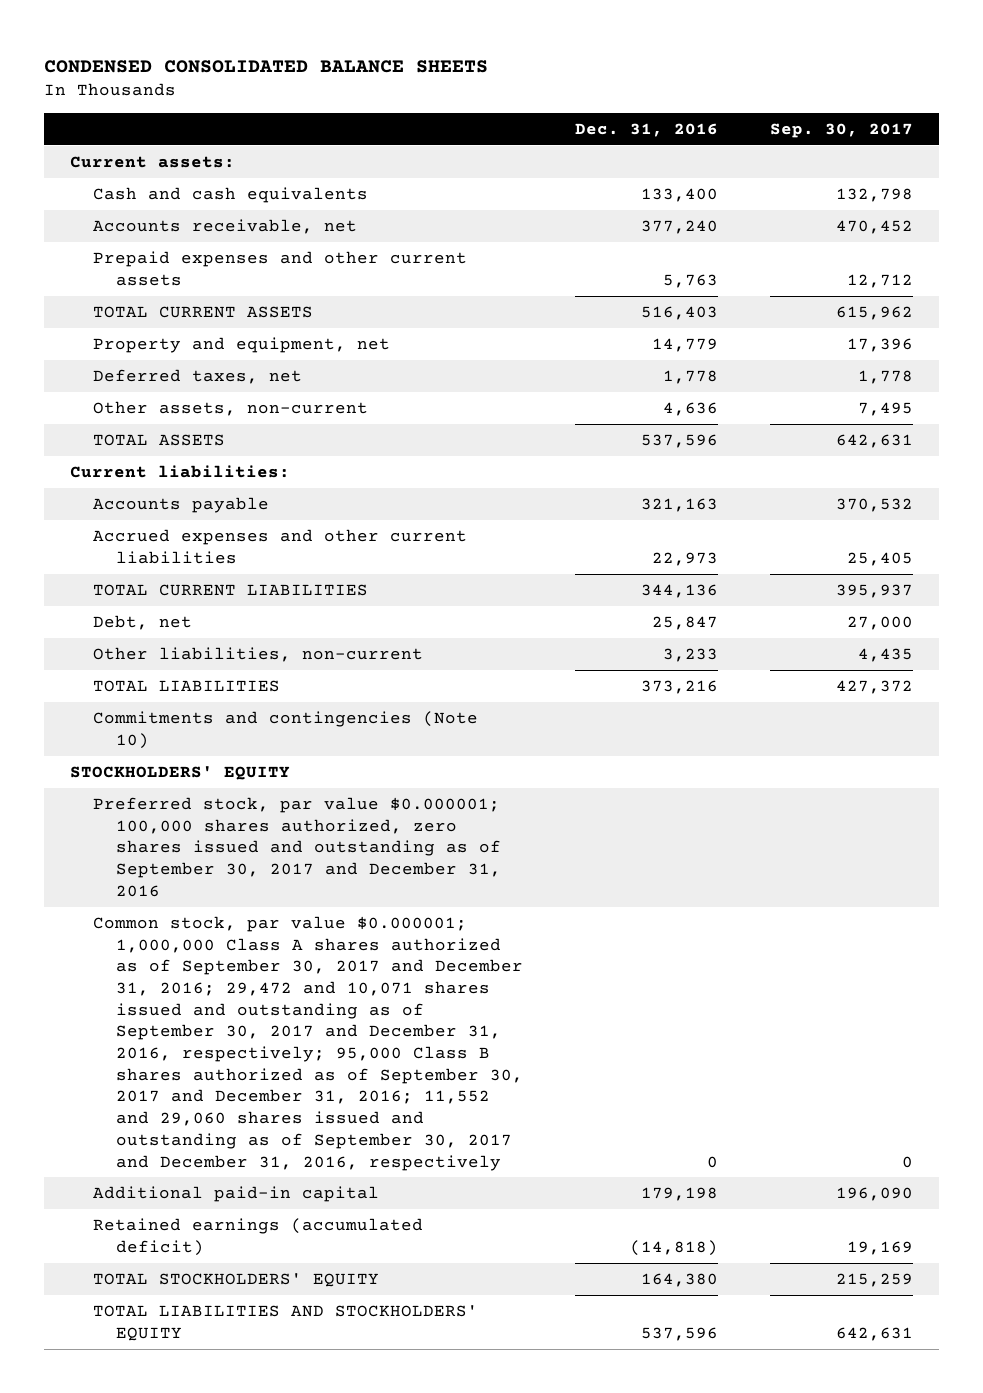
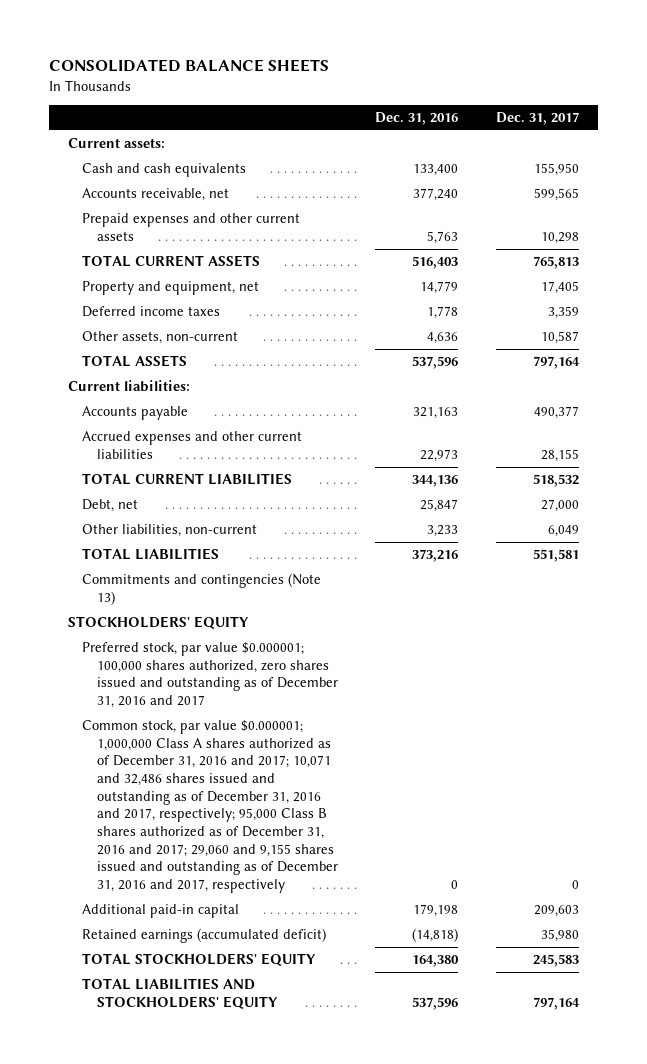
[44,59,489,73] CONDENSED CONSOLIDATED BALANCE SHEETS -> [49,59,330,73] CONSOLIDATED BALANCE SHEETS
[769,122,913,138] Sep. 30, 2017 -> none
none -> [496,112,580,126] Dec. 31, 2017
[92,368,302,384] Deferred taxes, net -> [82,306,221,318] Deferred income taxes
[92,710,478,749] Commitments and contingencies (Note 10) -> [82,573,322,605] Commitments and contingencies (Note 13)
[92,796,501,897] Preferred stock, par value $0.000001; 100,000 shares authorized, zero shares issued and outstanding as of September 30, 2017 and December 31, 2016 -> [82,642,338,709] Preferred stock, par value $0.000001; 100,000 shares authorized, zero shares issued and outstanding as of December 31, 2016 and 2017
[92,915,523,1171] Common stock, par value $0.000001; 1,000,000 Class A shares authorized as of September 30, 2017 and December 31, 2016; 29,472 and 10,071 shares issued and outstanding as of September 30, 2017 and December 31, 2016, respectively; 95,000 Class B shares authorized as of September 30, 2017 and December 31, 2016; 11,552 and 29,060 shares issued and outstanding as of September 30, 2017 and December 31, 2016, respectively -> [82,720,338,893] Common stock, par value $0.000001; 1,000,000 Class A shares authorized as of December 31, 2016 and 2017; 10,071 and 32,486 shares issued and outstanding as of December 31, 2016 and 2017, respectively; 95,000 Class B shares authorized as of December 31, 2016 and 2017; 29,060 and 9,155 shares issued and outstanding as of December 31, 2016 and 2017, respectively

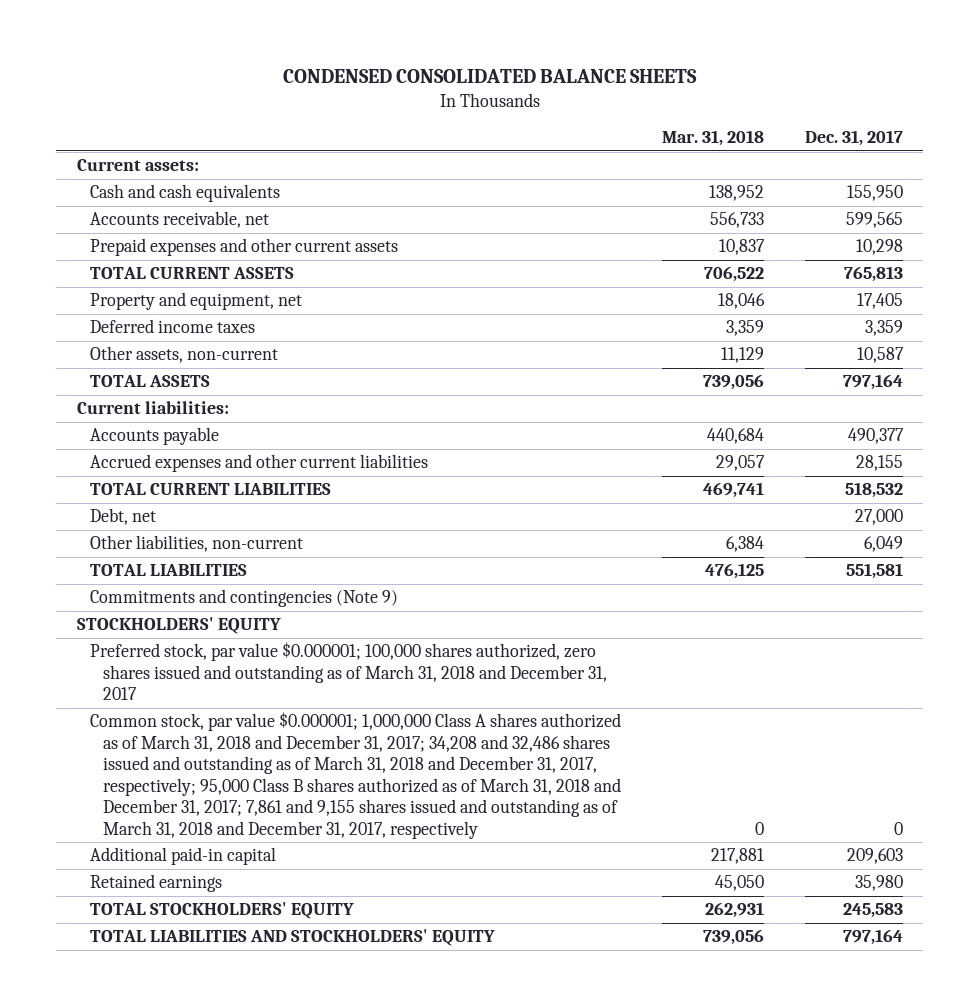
[49,59,330,73] CONSOLIDATED BALANCE SHEETS -> [282,69,697,84] CONDENSED CONSOLIDATED BALANCE SHEETS
[375,112,459,126] Dec. 31, 2016 -> none
none -> [661,130,764,147] Mar. 31, 2018
[82,573,322,605] Commitments and contingencies (Note 13) -> [89,589,398,608] Commitments and contingencies (Note 9)
[82,642,338,709] Preferred stock, par value $0.000001; 100,000 shares authorized, zero shares issued and outstanding as of December 31, 2016 and 2017 -> [89,642,607,701] Preferred stock, par value $0.000001; 100,000 shares authorized, zero shares issued and outstanding as of March 31, 2018 and December 31, 2017
[82,720,338,893] Common stock, par value $0.000001; 1,000,000 Class A shares authorized as of December 31, 2016 and 2017; 10,071 and 32,486 shares issued and outstanding as of December 31, 2016 and 2017, respectively; 95,000 Class B shares authorized as of December 31, 2016 and 2017; 29,060 and 9,155 shares issued and outstanding as of December 31, 2016 and 2017, respectively -> [89,712,621,839] Common stock, par value $0.000001; 1,000,000 Class A shares authorized as of March 31, 2018 and December 31, 2017; 34,208 and 32,486 shares issued and outstanding as of March 31, 2018 and December 31, 2017, respectively; 95,000 Class B shares authorized as of March 31, 2018 and December 31, 2017; 7,861 and 9,155 shares issued and outstanding as of March 31, 2018 and December 31, 2017, respectively
[82,928,327,944] Retained earnings (accumulated deficit) -> [89,874,222,893] Retained earnings

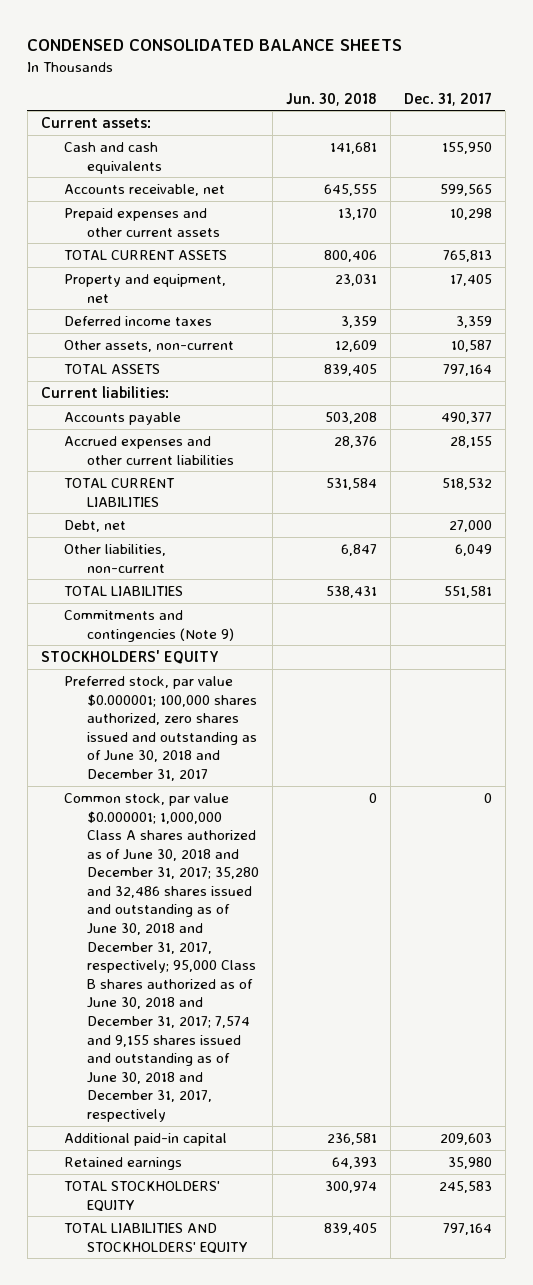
[661,130,764,147] Mar. 31, 2018 -> none
none -> [286,92,378,106] Jun. 30, 2018
[89,642,607,701] Preferred stock, par value $0.000001; 100,000 shares authorized, zero shares issued and outstanding as of March 31, 2018 and December 31, 2017 -> [64,675,258,781] Preferred stock, par value $0.000001; 100,000 shares authorized, zero shares issued and outstanding as of June 30, 2018 and December 31, 2017
[89,712,621,839] Common stock, par value $0.000001; 1,000,000 Class A shares authorized as of March 31, 2018 and December 31, 2017; 34,208 and 32,486 shares issued and outstanding as of March 31, 2018 and December 31, 2017, respectively; 95,000 Class B shares authorized as of March 31, 2018 and December 31, 2017; 7,861 and 9,155 shares issued and outstanding as of March 31, 2018 and December 31, 2017, respectively -> [64,792,260,1122] Common stock, par value $0.000001; 1,000,000 Class A shares authorized as of June 30, 2018 and December 31, 2017; 35,280 and 32,486 shares issued and outstanding as of June 30, 2018 and December 31, 2017, respectively; 95,000 Class B shares authorized as of June 30, 2018 and December 31, 2017; 7,574 and 9,155 shares issued and outstanding as of June 30, 2018 and December 31, 2017, respectively

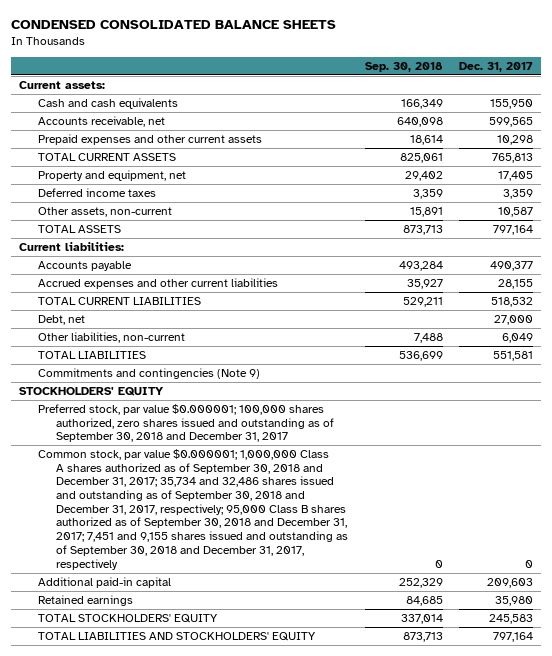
[286,92,378,106] Jun. 30, 2018 -> none
none -> [364,61,443,72] Sep. 30, 2018
[64,675,258,781] Preferred stock, par value $0.000001; 100,000 shares authorized, zero shares issued and outstanding as of June 30, 2018 and December 31, 2017 -> [37,404,335,443] Preferred stock, par value $0.000001; 100,000 shares authorized, zero shares issued and outstanding as of September 30, 2018 and December 31, 2017
[64,792,260,1122] Common stock, par value $0.000001; 1,000,000 Class A shares authorized as of June 30, 2018 and December 31, 2017; 35,280 and 32,486 shares issued and outstanding as of June 30, 2018 and December 31, 2017, respectively; 95,000 Class B shares authorized as of June 30, 2018 and December 31, 2017; 7,574 and 9,155 shares issued and outstanding as of June 30, 2018 and December 31, 2017, respectively -> [37,449,349,570] Common stock, par value $0.000001; 1,000,000 Class A shares authorized as of September 30, 2018 and December 31, 2017; 35,734 and 32,486 shares issued and outstanding as of September 30, 2018 and December 31, 2017, respectively; 95,000 Class B shares authorized as of September 30, 2018 and December 31, 2017; 7,451 and 9,155 shares issued and outstanding as of September 30, 2018 and December 31, 2017, respectively

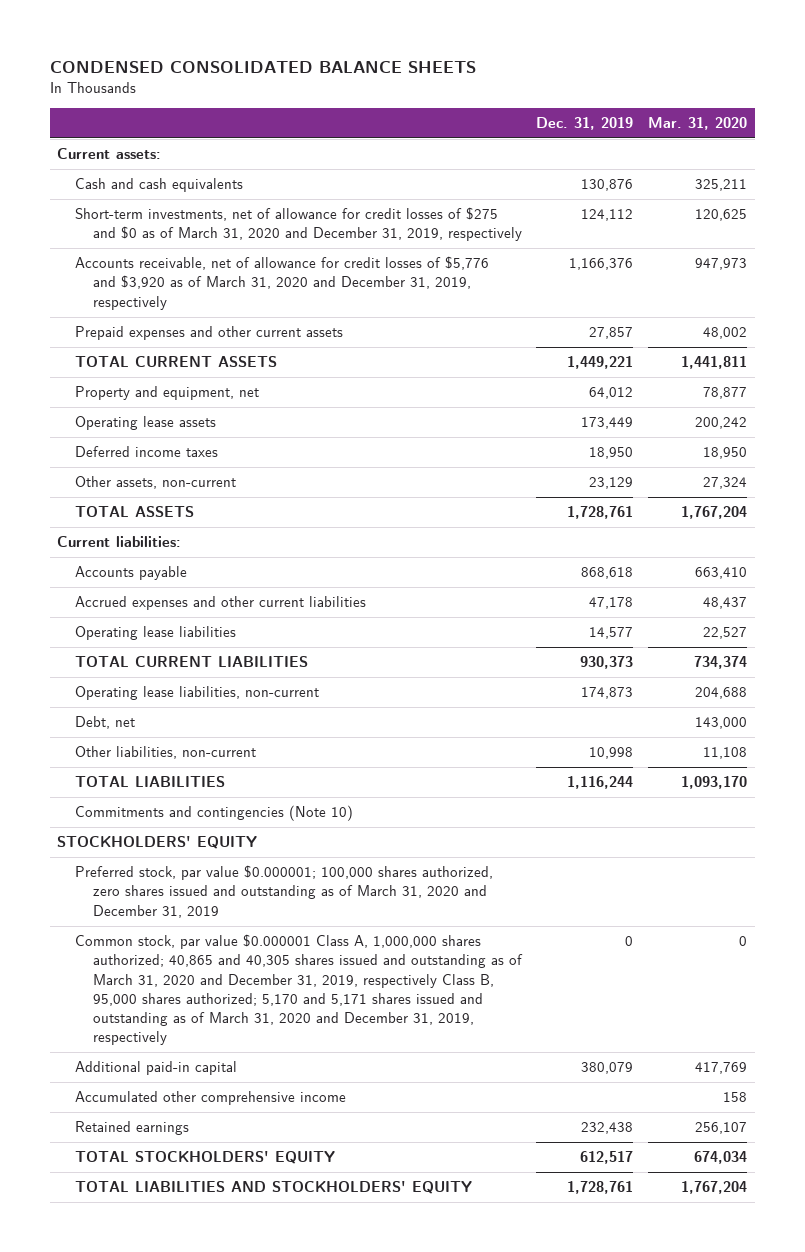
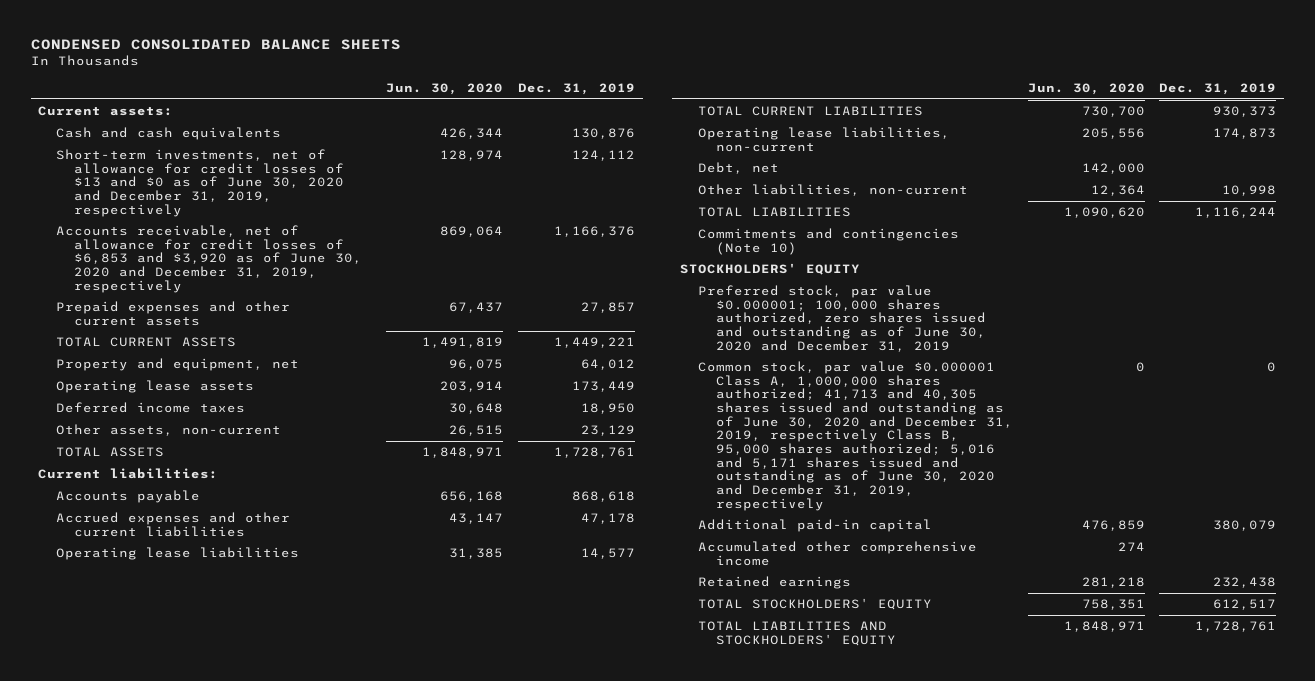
[648,116,748,130] Mar. 31, 2020 -> none
none -> [386,83,504,96] Jun. 30, 2020
[74,207,522,242] Short-term investments, net of allowance for credit losses of $275 and $0 as of March 31, 2020 and December 31, 2019, respectively -> [56,148,345,217] Short-term investments, net of allowance for credit losses of $13 and $0 as of June 30, 2020 and December 31, 2019, respectively
[74,256,489,310] Accounts receivable, net of allowance for credit losses of $5,776 and $3,920 as of March 31, 2020 and December 31, 2019, respectively -> [56,224,363,293] Accounts receivable, net of allowance for credit losses of $6,853 and $3,920 as of June 30, 2020 and December 31, 2019, respectively
[74,865,493,918] Preferred stock, par value $0.000001; 100,000 shares authorized, zero shares issued and outstanding as of March 31, 2020 and December 31, 2019 -> [697,284,986,352] Preferred stock, par value $0.000001; 100,000 shares authorized, zero shares issued and outstanding as of June 30, 2020 and December 31, 2019
[74,934,523,1046] Common stock, par value $0.000001 Class A, 1,000,000 shares authorized; 40,865 and 40,305 shares issued and outstanding as of March 31, 2020 and December 31, 2019, respectively Class B, 95,000 shares authorized; 5,170 and 5,171 shares issued and outstanding as of March 31, 2020 and December 31, 2019, respectively -> [697,360,1013,511] Common stock, par value $0.000001 Class A, 1,000,000 shares authorized; 41,713 and 40,305 shares issued and outstanding as of June 30, 2020 and December 31, 2019, respectively Class B, 95,000 shares authorized; 5,016 and 5,171 shares issued and outstanding as of June 30, 2020 and December 31, 2019, respectively

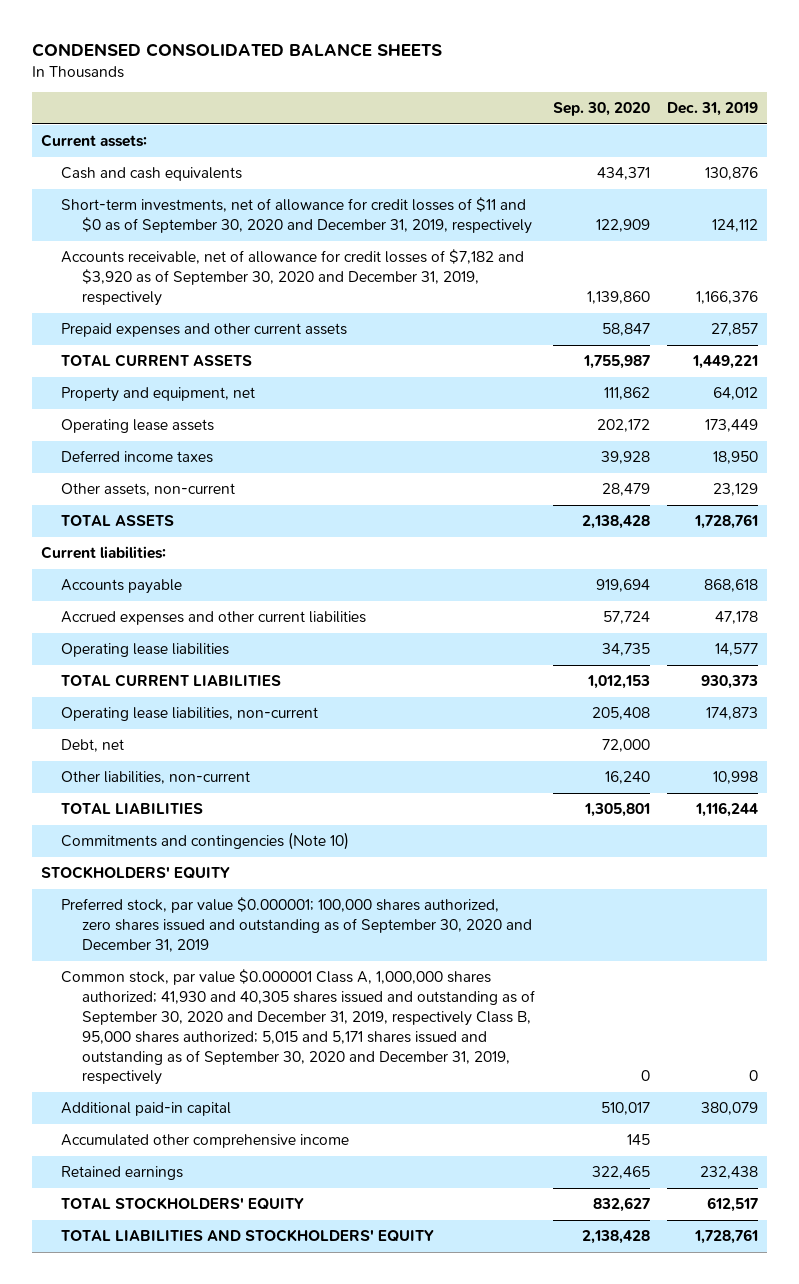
[386,83,504,96] Jun. 30, 2020 -> none
none -> [552,102,650,117] Sep. 30, 2020
[56,148,345,217] Short-term investments, net of allowance for credit losses of $13 and $0 as of June 30, 2020 and December 31, 2019, respectively -> [61,197,533,234] Short-term investments, net of allowance for credit losses of $11 and $0 as of September 30, 2020 and December 31, 2019, respectively
[56,224,363,293] Accounts receivable, net of allowance for credit losses of $6,853 and $3,920 as of June 30, 2020 and December 31, 2019, respectively -> [61,249,525,306] Accounts receivable, net of allowance for credit losses of $7,182 and $3,920 as of September 30, 2020 and December 31, 2019, respectively
[697,284,986,352] Preferred stock, par value $0.000001; 100,000 shares authorized, zero shares issued and outstanding as of June 30, 2020 and December 31, 2019 -> [61,897,533,952] Preferred stock, par value $0.000001; 100,000 shares authorized, zero shares issued and outstanding as of September 30, 2020 and December 31, 2019
[697,360,1013,511] Common stock, par value $0.000001 Class A, 1,000,000 shares authorized; 41,713 and 40,305 shares issued and outstanding as of June 30, 2020 and December 31, 2019, respectively Class B, 95,000 shares authorized; 5,016 and 5,171 shares issued and outstanding as of June 30, 2020 and December 31, 2019, respectively -> [61,969,536,1086] Common stock, par value $0.000001 Class A, 1,000,000 shares authorized; 41,930 and 40,305 shares issued and outstanding as of September 30, 2020 and December 31, 2019, respectively Class B, 95,000 shares authorized; 5,015 and 5,171 shares issued and outstanding as of September 30, 2020 and December 31, 2019, respectively

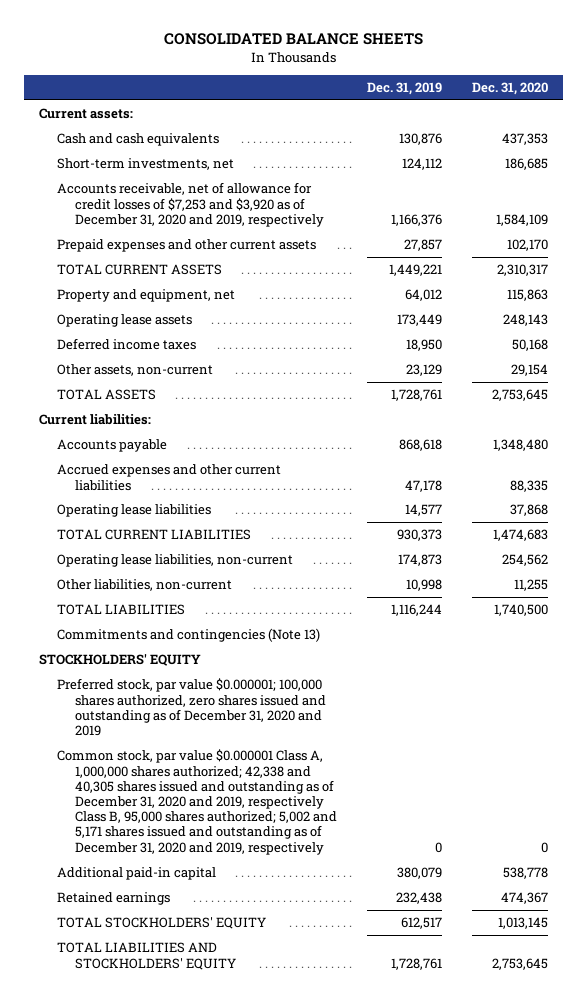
[32,43,443,58] CONDENSED CONSOLIDATED BALANCE SHEETS -> [163,33,423,46] CONSOLIDATED BALANCE SHEETS
[552,102,650,117] Sep. 30, 2020 -> none
none -> [471,82,548,96] Dec. 31, 2020
[61,197,533,234] Short-term investments, net of allowance for credit losses of $11 and $0 as of September 30, 2020 and December 31, 2019, respectively -> [56,158,234,171] Short-term investments, net
[61,249,525,306] Accounts receivable, net of allowance for credit losses of $7,182 and $3,920 as of September 30, 2020 and December 31, 2019, respectively -> [56,182,324,227] Accounts receivable, net of allowance for credit losses of $7,253 and $3,920 as of December 31, 2020 and 2019, respectively
[61,739,125,753] Debt, net -> none
[61,832,350,851] Commitments and contingencies (Note 10) -> [56,628,320,643] Commitments and contingencies (Note 13)
[61,897,533,952] Preferred stock, par value $0.000001; 100,000 shares authorized, zero shares issued and outstanding as of September 30, 2020 and December 31, 2019 -> [56,678,326,736] Preferred stock, par value $0.000001; 100,000 shares authorized, zero shares issued and outstanding as of December 31, 2020 and 2019
[61,969,536,1086] Common stock, par value $0.000001 Class A, 1,000,000 shares authorized; 41,930 and 40,305 shares issued and outstanding as of September 30, 2020 and December 31, 2019, respectively Class B, 95,000 shares authorized; 5,015 and 5,171 shares issued and outstanding as of September 30, 2020 and December 31, 2019, respectively -> [56,749,337,855] Common stock, par value $0.000001 Class A, 1,000,000 shares authorized; 42,338 and 40,305 shares issued and outstanding as of December 31, 2020 and 2019, respectively Class B, 95,000 shares authorized; 5,002 and 5,171 shares issued and outstanding as of December 31, 2020 and 2019, respectively
[61,1134,350,1149] Accumulated other comprehensive income -> none

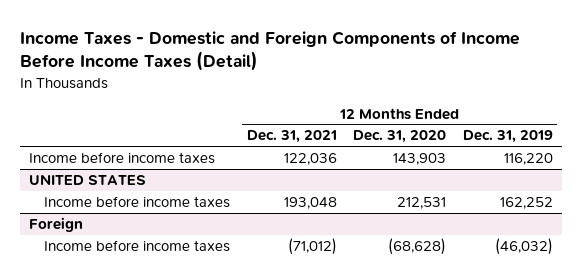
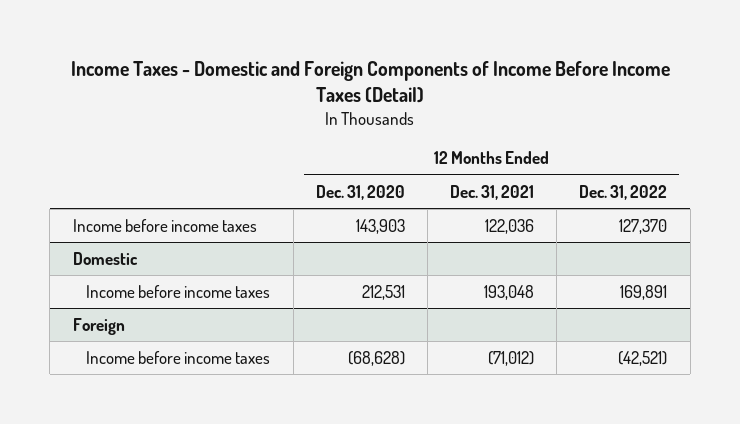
[463,130,554,144] Dec. 31, 2019 -> none
none -> [579,184,668,200] Dec. 31, 2022
[28,174,146,185] UNITED STATES -> [72,251,138,265] Domestic

